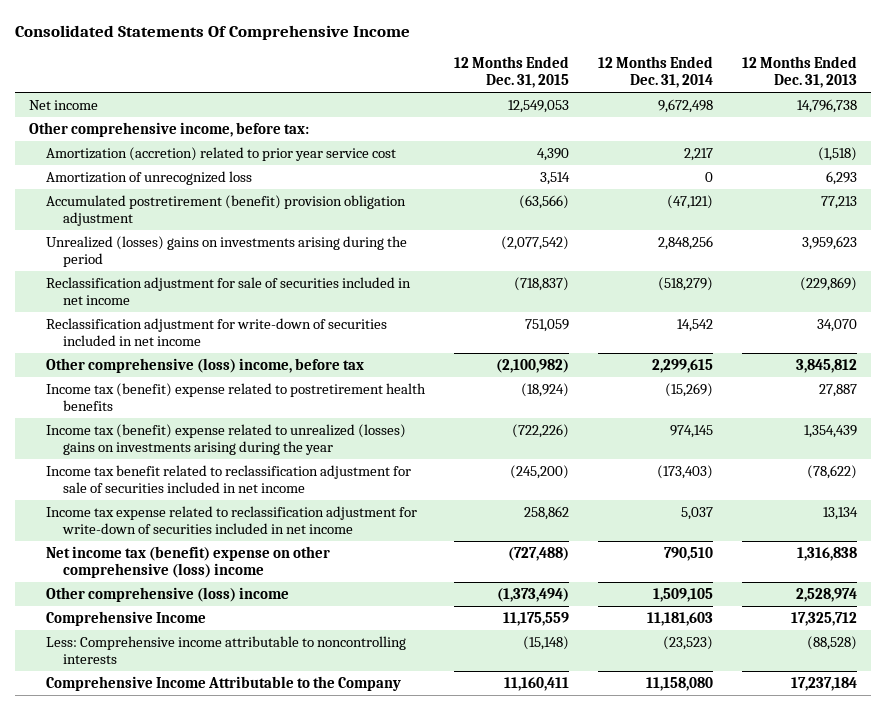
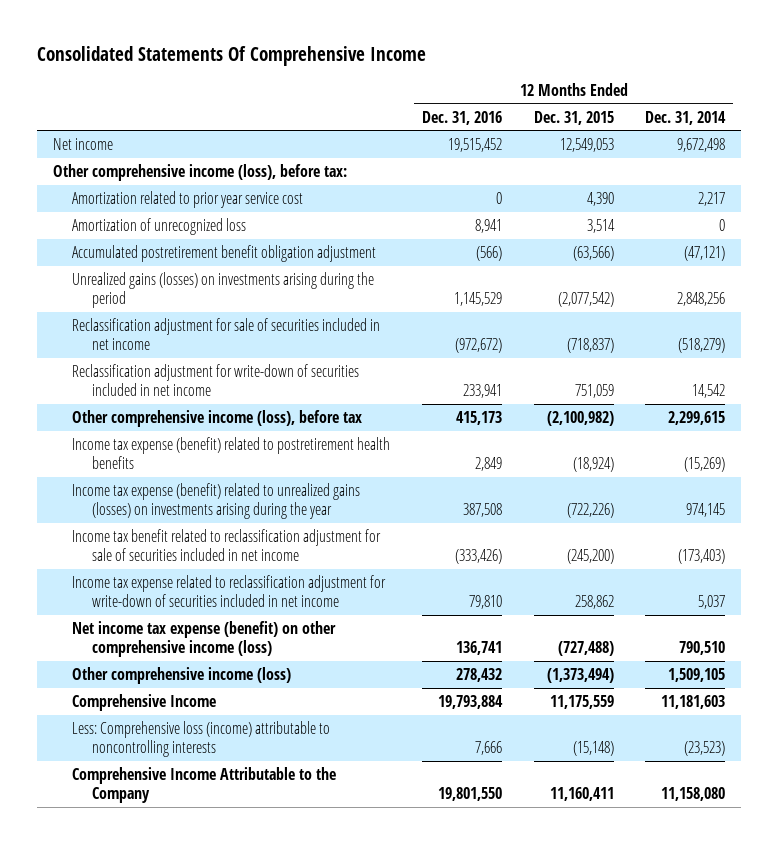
[741,56,857,89] 12 Months Ended Dec. 31, 2013 -> none
none -> [422,110,503,125] Dec. 31, 2016
[29,121,310,137] Other comprehensive income, before tax: -> [52,163,347,181] Other comprehensive income (loss), before tax:
[46,146,397,161] Amortization (accretion) related to prior year service cost -> [72,190,304,208] Amortization related to prior year service cost
[46,194,407,226] Accumulated postretirement (benefit) provision obligation adjustment -> [72,244,377,262] Accumulated postretirement benefit obligation adjustment
[46,235,408,267] Unrealized (losses) gains on investments arising during the period -> [72,271,375,309] Unrealized gains (losses) on investments arising during the period
[46,357,365,373] Other comprehensive (loss) income, before tax -> [72,409,363,427] Other comprehensive income (loss), before tax
[46,382,427,411] Income tax (benefit) expense related to postretirement health benefits -> [72,436,391,470] Income tax expense (benefit) related to postretirement health benefits
[46,423,407,455] Income tax (benefit) expense related to unrealized (losses) gains on investments arising during the year -> [72,482,361,520] Income tax expense (benefit) related to unrealized gains (losses) on investments arising during the year
[46,545,331,578] Net income tax (benefit) expense on other comprehensive (loss) income -> [72,620,337,658] Net income tax expense (benefit) on other comprehensive income (loss)
[46,586,290,602] Other comprehensive (loss) income -> [72,666,292,684] Other comprehensive income (loss)
[46,635,407,664] Less: Comprehensive income attributable to noncontrolling interests -> [72,720,331,758] Less: Comprehensive loss (income) attributable to noncontrolling interests

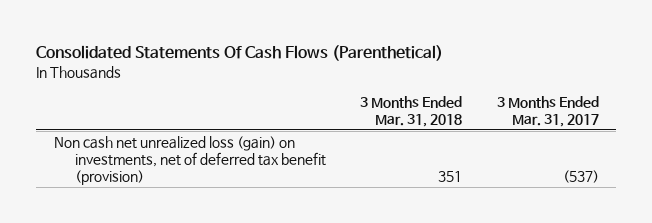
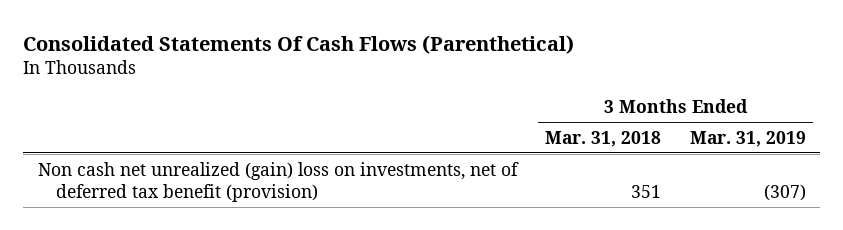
[496,95,599,128] 3 Months Ended Mar. 31, 2017 -> none
none -> [689,130,806,147] Mar. 31, 2019
[53,135,326,186] Non cash net unrealized loss (gain) on investments, net of deferred tax benefit (provision) -> [37,161,519,203] Non cash net unrealized (gain) loss on investments, net of deferred tax benefit (provision)

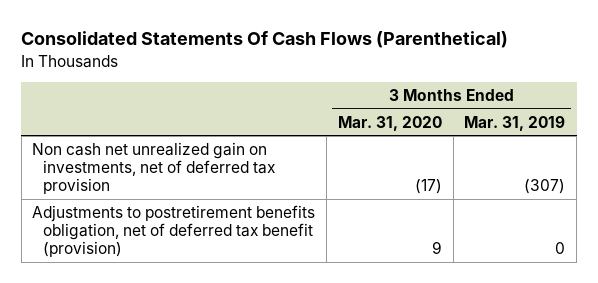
[545,130,662,147] Mar. 31, 2018 -> none
none -> [337,115,442,131] Mar. 31, 2020
[37,161,519,203] Non cash net unrealized (gain) loss on investments, net of deferred tax benefit (provision) -> [32,142,276,195] Non cash net unrealized gain on investments, net of deferred tax provision
none -> [32,205,316,258] Adjustments to postretirement benefits obligation, net of deferred tax benefit (provision)

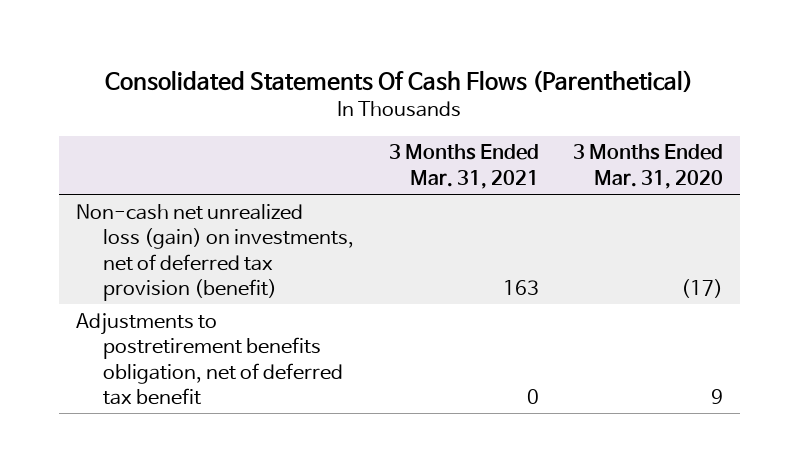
[464,115,566,131] Mar. 31, 2019 -> none
none -> [388,144,539,189] 3 Months Ended Mar. 31, 2021
[32,142,276,195] Non cash net unrealized gain on investments, net of deferred tax provision -> [75,203,355,302] Non-cash net unrealized loss (gain) on investments, net of deferred tax provision (benefit)
[32,205,316,258] Adjustments to postretirement benefits obligation, net of deferred tax benefit (provision) -> [75,312,344,406] Adjustments to postretirement benefits obligation, net of deferred tax benefit

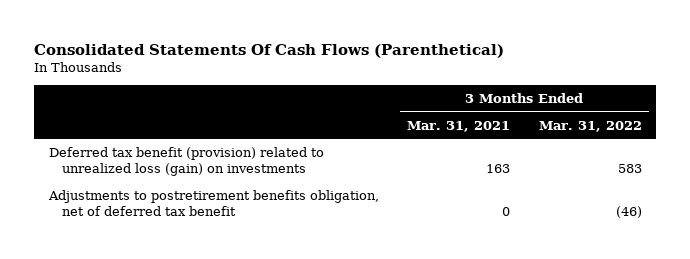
[573,144,724,189] 3 Months Ended Mar. 31, 2020 -> none
none -> [538,120,642,132] Mar. 31, 2022
[75,203,355,302] Non-cash net unrealized loss (gain) on investments, net of deferred tax provision (benefit) -> [48,146,324,177] Deferred tax benefit (provision) related to unrealized loss (gain) on investments

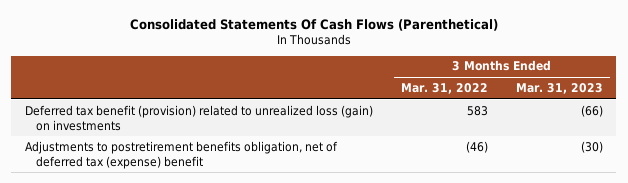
[407,120,511,132] Mar. 31, 2021 -> none
none -> [515,82,603,94] Mar. 31, 2023
[47,189,379,217] Adjustments to postretirement benefits obligation, net of deferred tax benefit -> [25,140,339,169] Adjustments to postretirement benefits obligation, net of deferred tax (expense) benefit

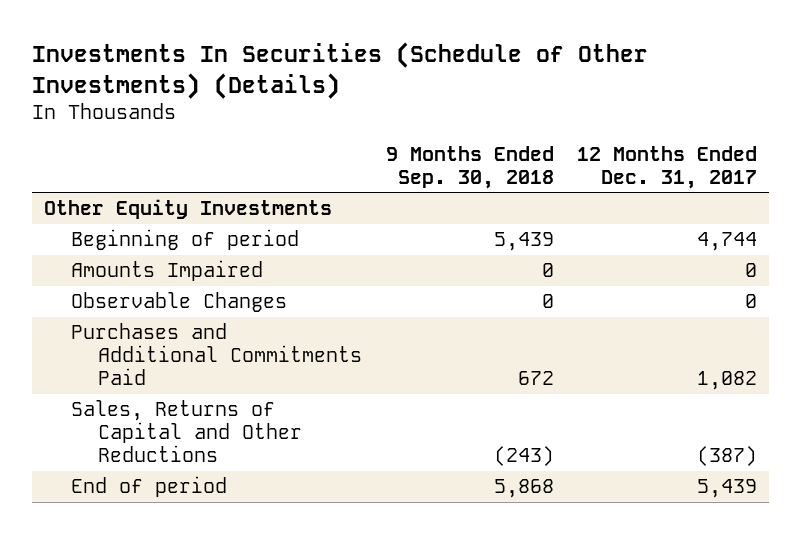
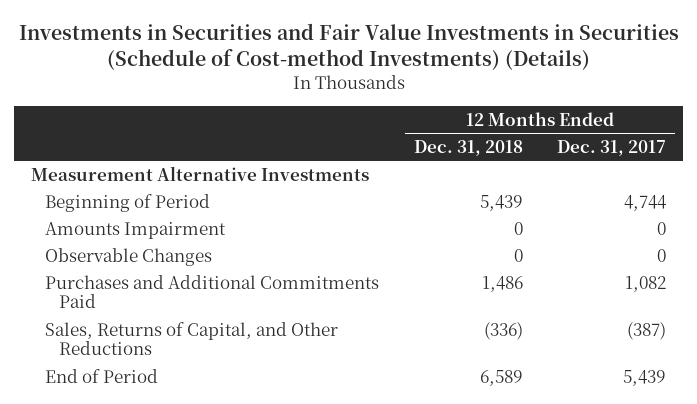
[31,42,648,99] Investments In Securities (Schedule of Other Investments) (Details) -> [18,23,679,71] Investments in Securities and Fair Value Investments in Securities (Schedule of Cost-method Investments) (Details)
[385,145,554,189] 9 Months Ended Sep. 30, 2018 -> none
none -> [413,139,523,156] Dec. 31, 2018
[43,199,332,220] Other Equity Investments -> [31,165,370,181] Measurement Alternative Investments
[70,229,299,251] Beginning of period -> [45,193,211,212] Beginning of Period
[70,260,263,282] Amounts Impaired -> [45,221,227,239] Amounts Impairment
[70,400,302,463] Sales, Returns of Capital and Other Reductions -> [45,321,339,356] Sales, Returns of Capital, and Other Reductions
[70,476,227,498] End of period -> [45,368,159,383] End of Period

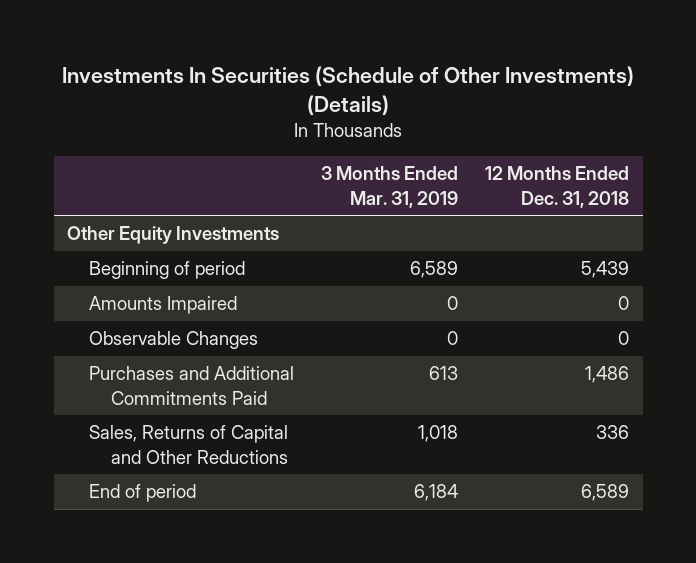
[18,23,679,71] Investments in Securities and Fair Value Investments in Securities (Schedule of Cost-method Investments) (Details) -> [62,65,635,115] Investments In Securities (Schedule of Other Investments) (Details)
[556,139,666,156] Dec. 31, 2017 -> none
none -> [321,166,459,208] 3 Months Ended Mar. 31, 2019
[31,165,370,181] Measurement Alternative Investments -> [67,226,280,245] Other Equity Investments
[45,193,211,212] Beginning of Period -> [88,261,245,280] Beginning of period
[45,221,227,239] Amounts Impairment -> [88,296,237,315] Amounts Impaired
[45,321,339,356] Sales, Returns of Capital, and Other Reductions -> [88,425,288,464] Sales, Returns of Capital and Other Reductions
[483,321,523,340] (336) -> [596,425,630,440] 336
[45,368,159,383] End of Period -> [88,484,196,503] End of period

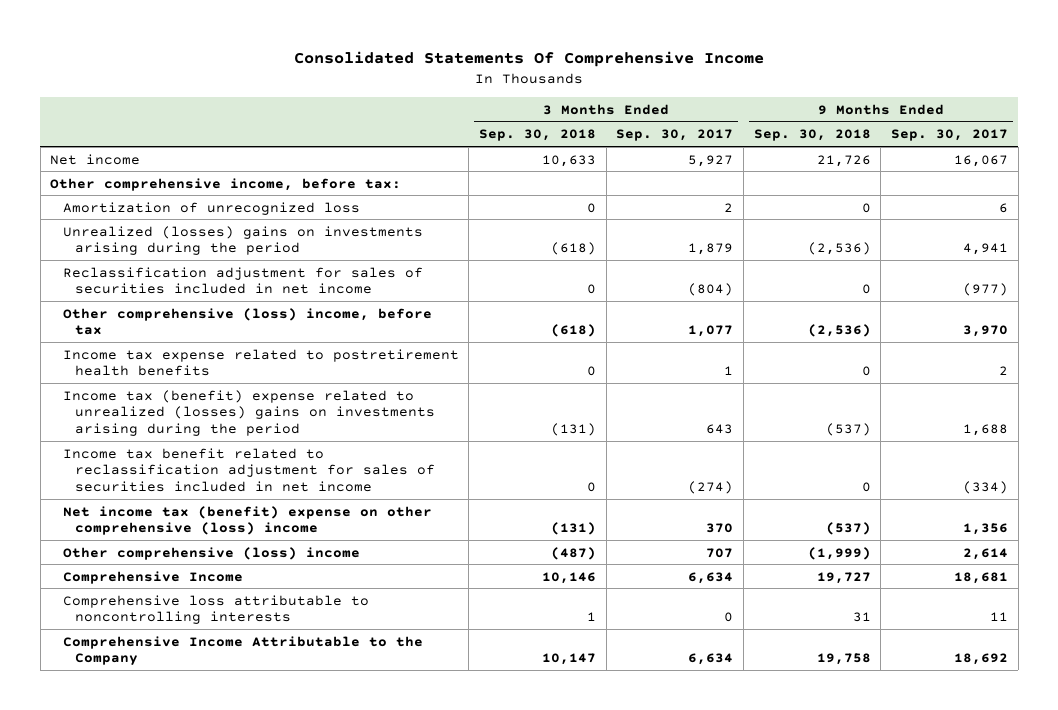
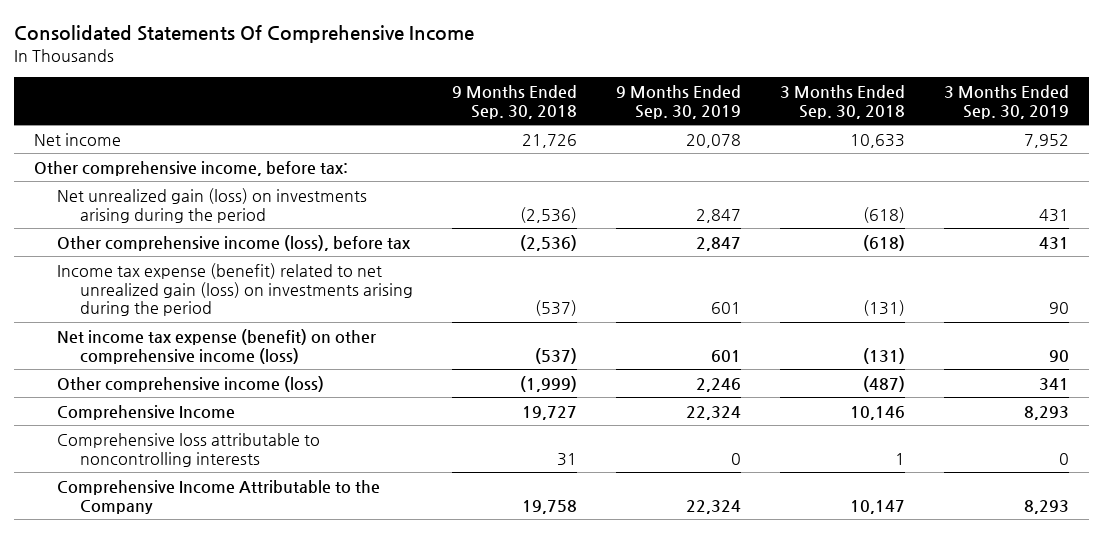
[616,129,734,142] Sep. 30, 2017 -> none
[890,129,1008,142] Sep. 30, 2017 -> none
none -> [616,85,742,119] 9 Months Ended Sep. 30, 2019
none -> [944,85,1070,119] 3 Months Ended Sep. 30, 2019
[62,201,360,215] Amortization of unrecognized loss -> none
[62,266,423,295] Reclassification adjustment for sales of securities included in net income -> none
[62,348,459,377] Income tax expense related to postretirement health benefits -> none
[62,447,436,493] Income tax benefit related to reclassification adjustment for sales of securities included in net income -> none
[62,225,423,256] Unrealized (losses) gains on investments arising during the period -> [56,187,367,223] Net unrealized gain (loss) on investments arising during the period
[62,307,432,336] Other comprehensive (loss) income, before tax -> [56,234,411,251] Other comprehensive income (loss), before tax
[62,389,436,437] Income tax (benefit) expense related to unrealized (losses) gains on investments arising during the period -> [56,262,413,317] Income tax expense (benefit) related to net unrealized gain (loss) on investments arising during the period
[62,505,432,536] Net income tax (benefit) expense on other comprehensive (loss) income -> [56,328,376,364] Net income tax expense (benefit) on other comprehensive income (loss)
[62,546,360,560] Other comprehensive (loss) income -> [56,375,324,392] Other comprehensive income (loss)

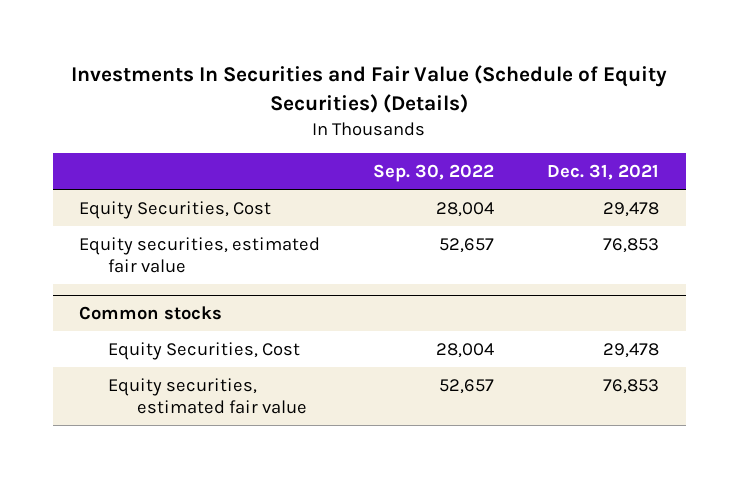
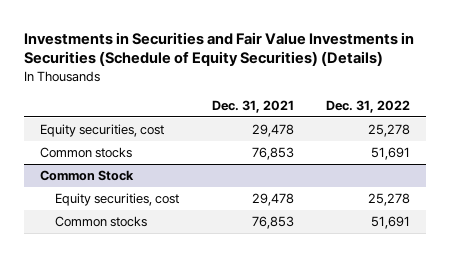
[71,65,668,114] Investments In Securities and Fair Value (Schedule of Equity Securities) (Details) -> [23,31,414,67] Investments in Securities and Fair Value Investments in Securities (Schedule of Equity Securities) (Details)
[373,164,495,183] Sep. 30, 2022 -> none
none -> [326,99,411,113] Dec. 31, 2022
[79,200,272,219] Equity Securities, Cost -> [39,124,164,138] Equity securities, cost
[79,236,321,274] Equity securities, estimated fair value -> [39,147,132,159] Common stocks
[79,305,223,320] Common stocks -> [39,170,134,182] Common Stock
[108,341,301,360] Equity Securities, Cost -> [55,193,180,207] Equity securities, cost
[108,377,307,415] Equity securities, estimated fair value -> [55,216,148,228] Common stocks

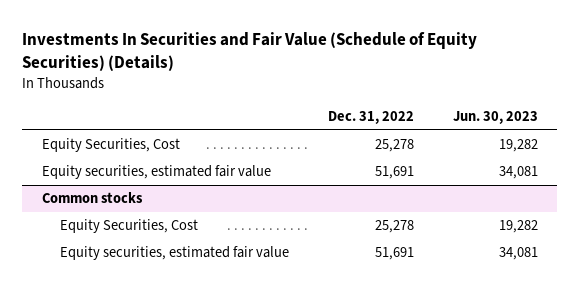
[23,31,414,67] Investments in Securities and Fair Value Investments in Securities (Schedule of Equity Securities) (Details) -> [22,31,478,71] Investments In Securities and Fair Value (Schedule of Equity Securities) (Details)
[211,99,294,113] Dec. 31, 2021 -> none
none -> [452,111,538,125] Jun. 30, 2023
[39,124,164,138] Equity securities, cost -> [41,138,180,153] Equity Securities, Cost
[39,147,132,159] Common stocks -> [41,165,271,180] Equity securities, estimated fair value
[39,170,134,182] Common Stock -> [41,192,143,204] Common stocks
[55,193,180,207] Equity securities, cost -> [59,219,198,234] Equity Securities, Cost
[55,216,148,228] Common stocks -> [59,246,289,261] Equity securities, estimated fair value

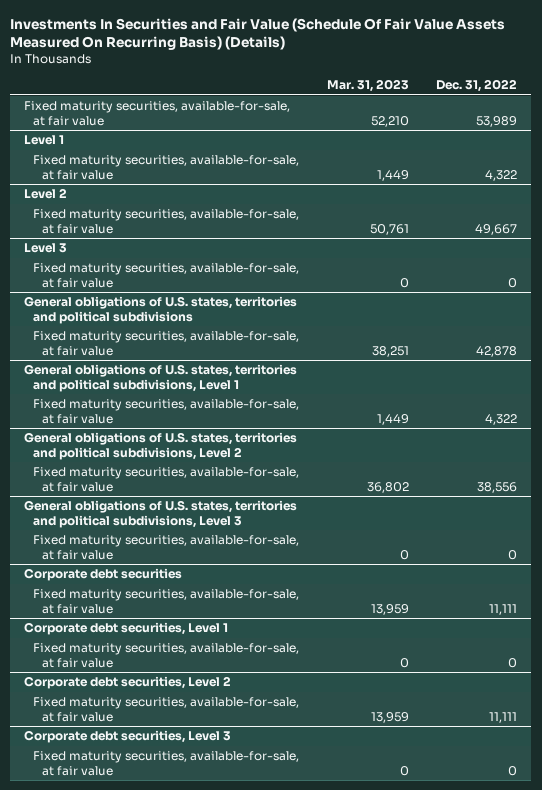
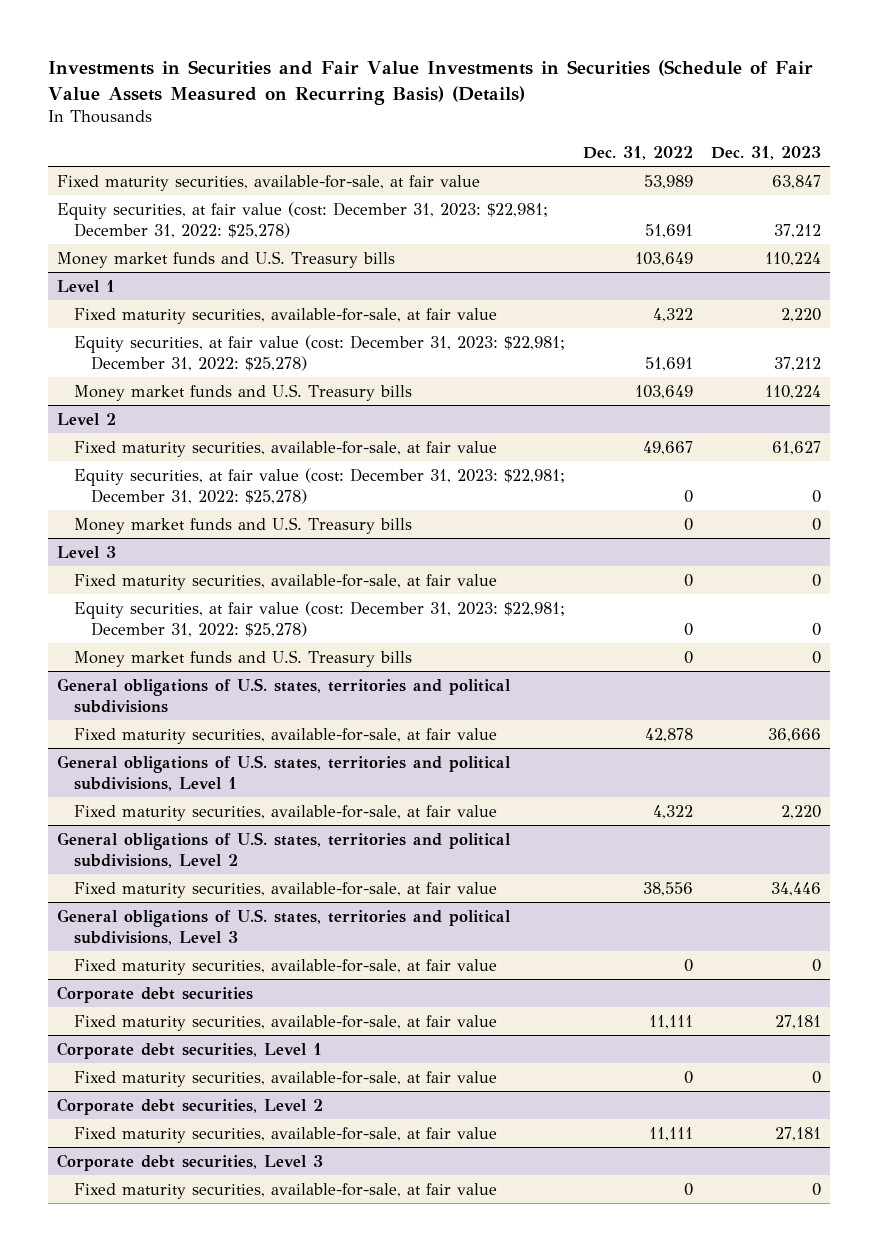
[10,17,506,51] Investments In Securities and Fair Value (Schedule Of Fair Value Assets Measured On Recurring Basis) (Details) -> [48,60,814,105] Investments in Securities and Fair Value Investments in Securities (Schedule of Fair Value Assets Measured on Recurring Basis) (Details)
[326,79,409,93] Mar. 31, 2023 -> none
none -> [711,146,822,161] Dec. 31, 2023
none -> [57,201,549,238] Equity securities, at fair value (cost: December 31, 2023: $22,981; December 31, 2022: $25,278)
none -> [57,250,396,268] Money market funds and U.S. Treasury bills
none -> [74,334,566,371] Equity securities, at fair value (cost: December 31, 2023: $22,981; December 31, 2022: $25,278)
none -> [74,383,413,401] Money market funds and U.S. Treasury bills
none -> [74,467,566,504] Equity securities, at fair value (cost: December 31, 2023: $22,981; December 31, 2022: $25,278)
none -> [74,516,413,534] Money market funds and U.S. Treasury bills
none -> [74,600,566,637] Equity securities, at fair value (cost: December 31, 2023: $22,981; December 31, 2022: $25,278)
none -> [74,649,413,667] Money market funds and U.S. Treasury bills

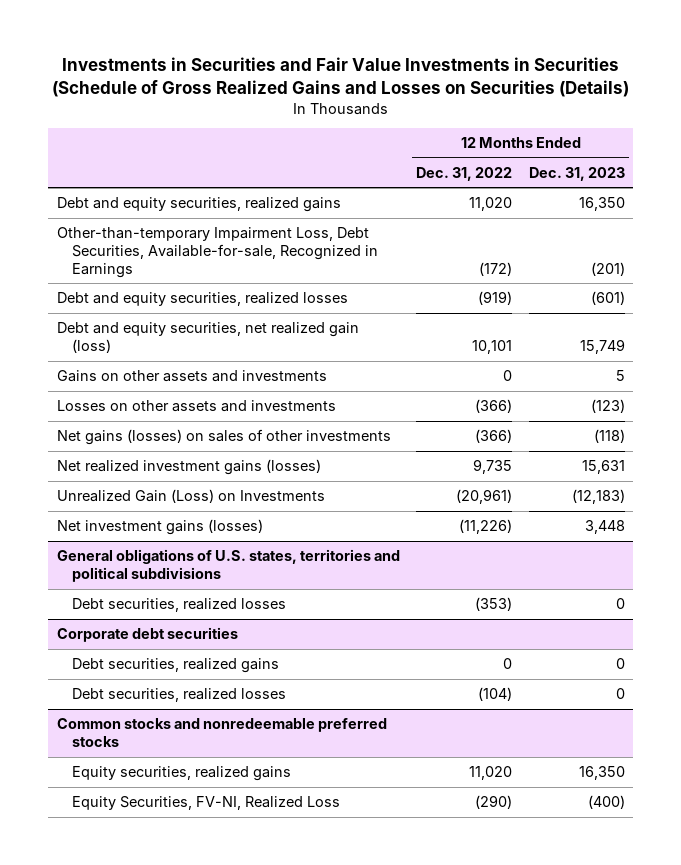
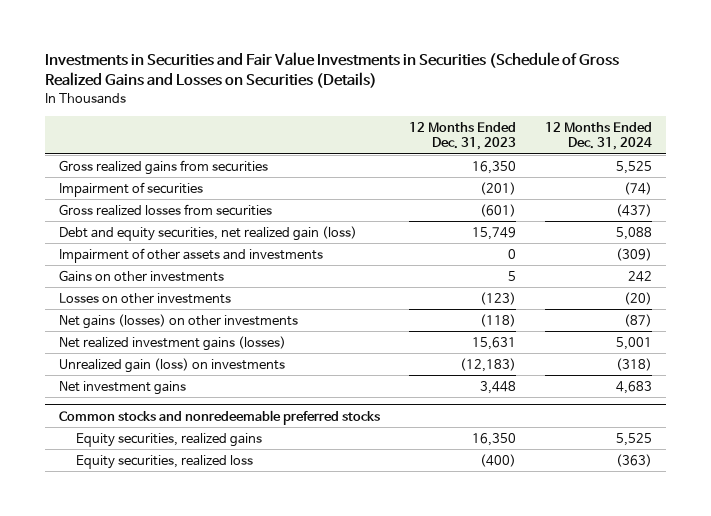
[416,166,513,181] Dec. 31, 2022 -> none
none -> [544,121,652,151] 12 Months Ended Dec. 31, 2024
[56,227,379,279] Other-than-temporary Impairment Loss, Debt Securities, Available-for-sale, Recognized in Earnings -> none
[56,197,341,213] Debt and equity securities, realized gains -> [59,159,269,175] Gross realized gains from securities
none -> [59,181,204,197] Impairment of securities
[56,292,348,307] Debt and equity securities, realized losses -> [59,203,273,216] Gross realized losses from securities
none -> [59,247,324,263] Impairment of other assets and investments
[56,370,327,383] Gains on other assets and investments -> [59,269,225,282] Gains on other investments
[56,400,336,413] Losses on other assets and investments -> [59,292,232,304] Losses on other investments
[56,429,391,446] Net gains (losses) on sales of other investments -> [59,313,299,329] Net gains (losses) on other investments
[56,549,400,583] General obligations of U.S. states, territories and political subdivisions -> none
[72,598,287,613] Debt securities, realized losses -> none
[56,627,238,643] Corporate debt securities -> none
[72,658,280,674] Debt securities, realized gains -> none
[72,688,287,703] Debt securities, realized losses -> none
[56,489,325,504] Unrealized Gain (Loss) on Investments -> [59,357,286,373] Unrealized gain (loss) on investments
[56,519,263,536] Net investment gains (losses) -> [59,380,187,395] Net investment gains
[72,796,341,811] Equity Securities, FV-NI, Realized Loss -> [76,454,254,469] Equity securities, realized loss

